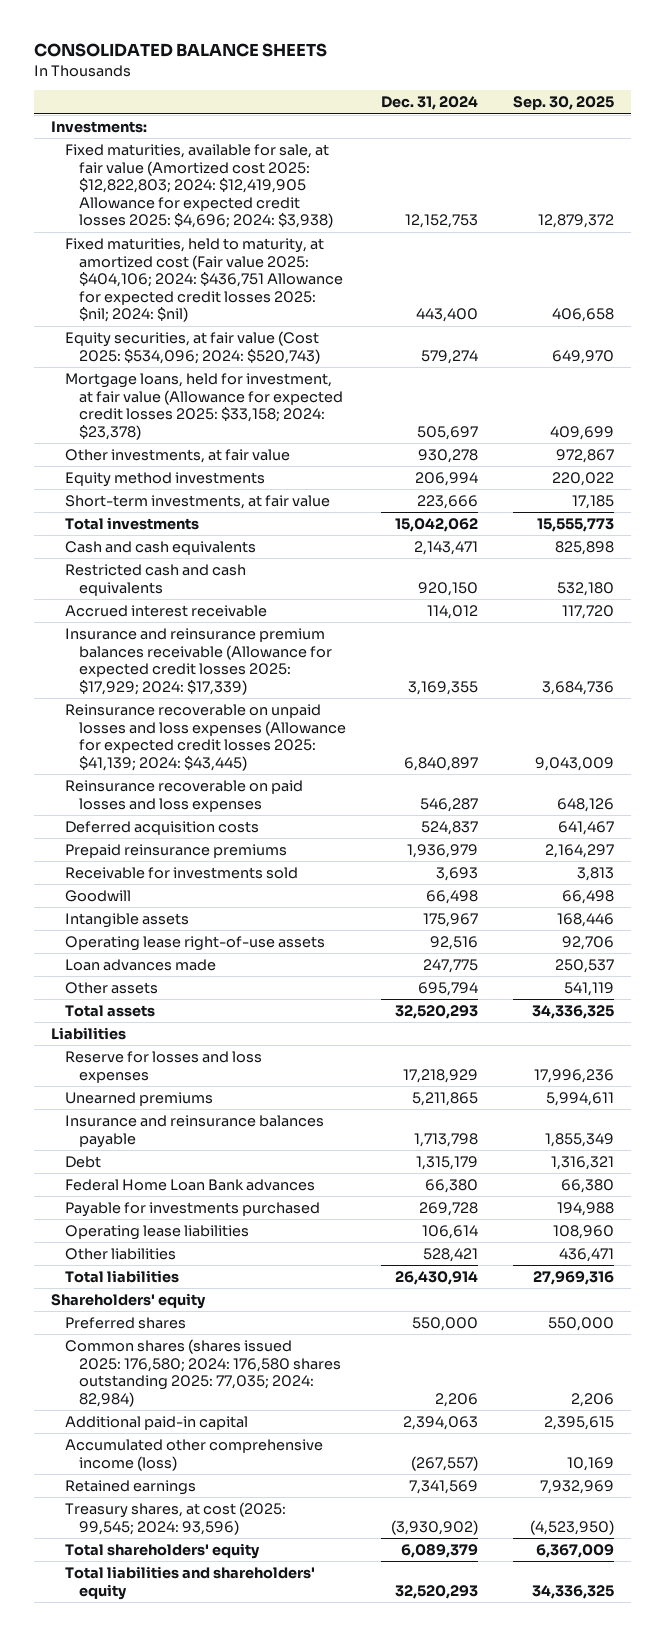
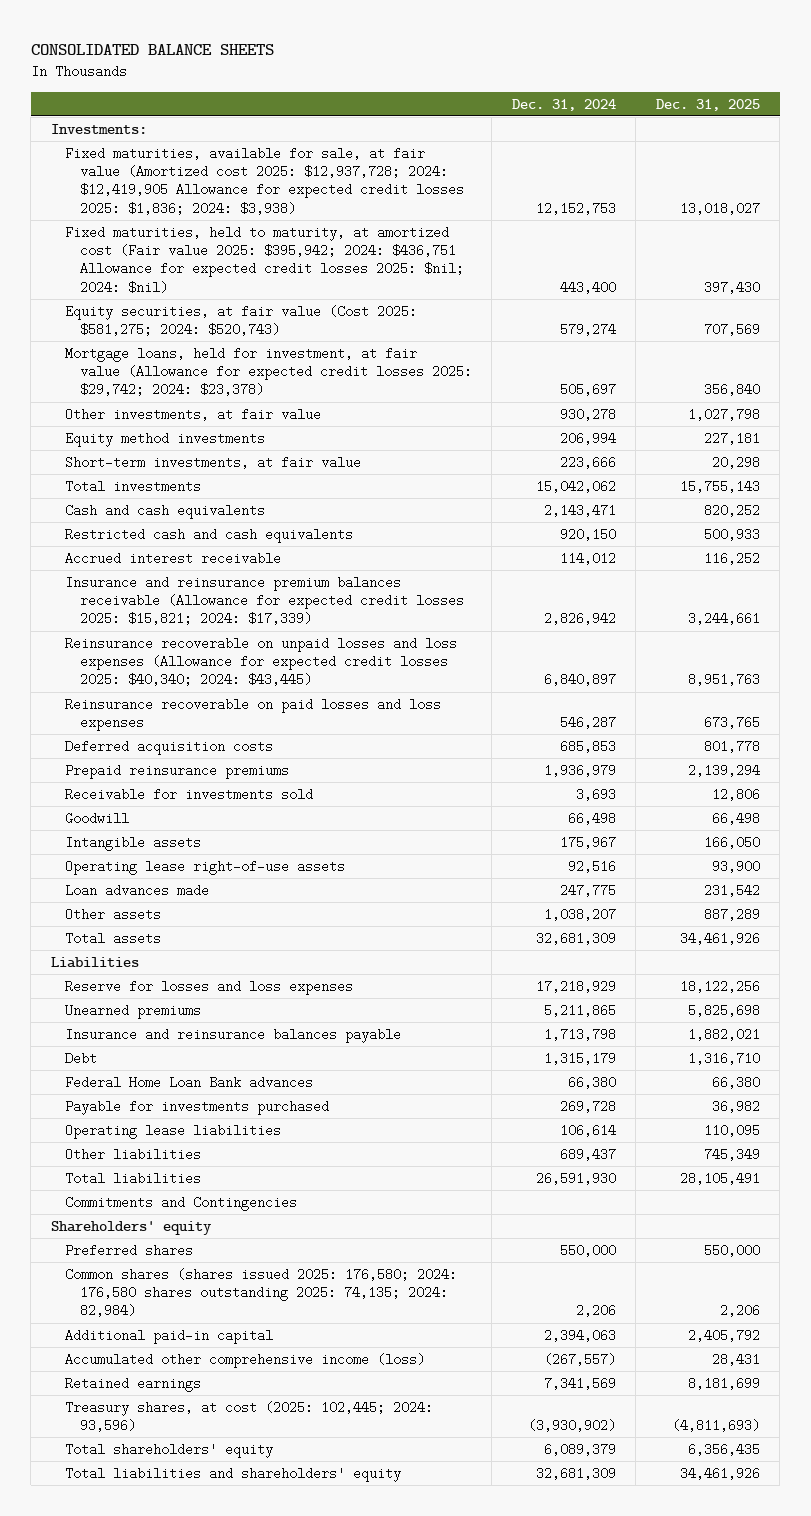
[513,96,615,111] Sep. 30, 2025 -> none
none -> [655,98,760,111] Dec. 31, 2025
[65,144,334,229] Fixed maturities, available for sale, at fair value (Amortized cost 2025: $12,822,803; 2024: $12,419,905 Allowance for expected credit losses 2025: $4,696; 2024: $3,938) -> [65,146,464,215] Fixed maturities, available for sale, at fair value (Amortized cost 2025: $12,937,728; 2024: $12,419,905 Allowance for expected credit losses 2025: $1,836; 2024: $3,938)
[65,238,344,323] Fixed maturities, held to maturity, at amortized cost (Fair value 2025: $404,106; 2024: $436,751 Allowance for expected credit losses 2025: $nil; 2024: $nil) -> [65,225,464,294] Fixed maturities, held to maturity, at amortized cost (Fair value 2025: $395,942; 2024: $436,751 Allowance for expected credit losses 2025: $nil; 2024: $nil)
[65,331,321,364] Equity securities, at fair value (Cost 2025: $534,096; 2024: $520,743) -> [65,304,418,337] Equity securities, at fair value (Cost 2025: $581,275; 2024: $520,743)
[65,373,344,440] Mortgage loans, held for investment, at fair value (Allowance for expected credit losses 2025: $33,158; 2024: $23,378) -> [65,346,472,397] Mortgage loans, held for investment, at fair value (Allowance for expected credit losses 2025: $29,742; 2024: $23,378)
[65,628,333,695] Insurance and reinsurance premium balances receivable (Allowance for expected credit losses 2025: $17,929; 2024: $17,339) -> [65,575,464,626] Insurance and reinsurance premium balances receivable (Allowance for expected credit losses 2025: $15,821; 2024: $17,339)
[408,680,479,695] 3,169,355 -> [543,612,616,626] 2,826,942
[65,704,347,771] Reinsurance recoverable on unpaid losses and loss expenses (Allowance for expected credit losses 2025: $41,139; 2024: $43,445) -> [65,636,458,687] Reinsurance recoverable on unpaid losses and loss expenses (Allowance for expected credit losses 2025: $40,340; 2024: $43,445)
[421,821,479,836] 524,837 -> [559,739,616,753] 685,853
[418,982,479,997] 695,794 -> [543,907,616,921] 1,038,207
[395,1005,479,1020] 32,520,293 -> [535,931,616,945] 32,681,309
[423,1248,479,1263] 528,421 -> [559,1147,616,1161] 689,437
[395,1271,479,1286] 26,430,914 -> [535,1171,616,1185] 26,591,930
none -> [65,1195,298,1211] Commitments and Contingencies
[65,1339,342,1407] Common shares (shares issued 2025: 176,580; 2024: 176,580 shares outstanding 2025: 77,035; 2024: 82,984) -> [65,1267,458,1318] Common shares (shares issued 2025: 176,580; 2024: 176,580 shares outstanding 2025: 74,135; 2024: 82,984)
[65,1502,287,1535] Treasury shares, at cost (2025: 99,545; 2024: 93,596) -> [65,1400,434,1433] Treasury shares, at cost (2025: 102,445; 2024: 93,596)
[395,1584,479,1599] 32,520,293 -> [535,1466,616,1480] 32,681,309

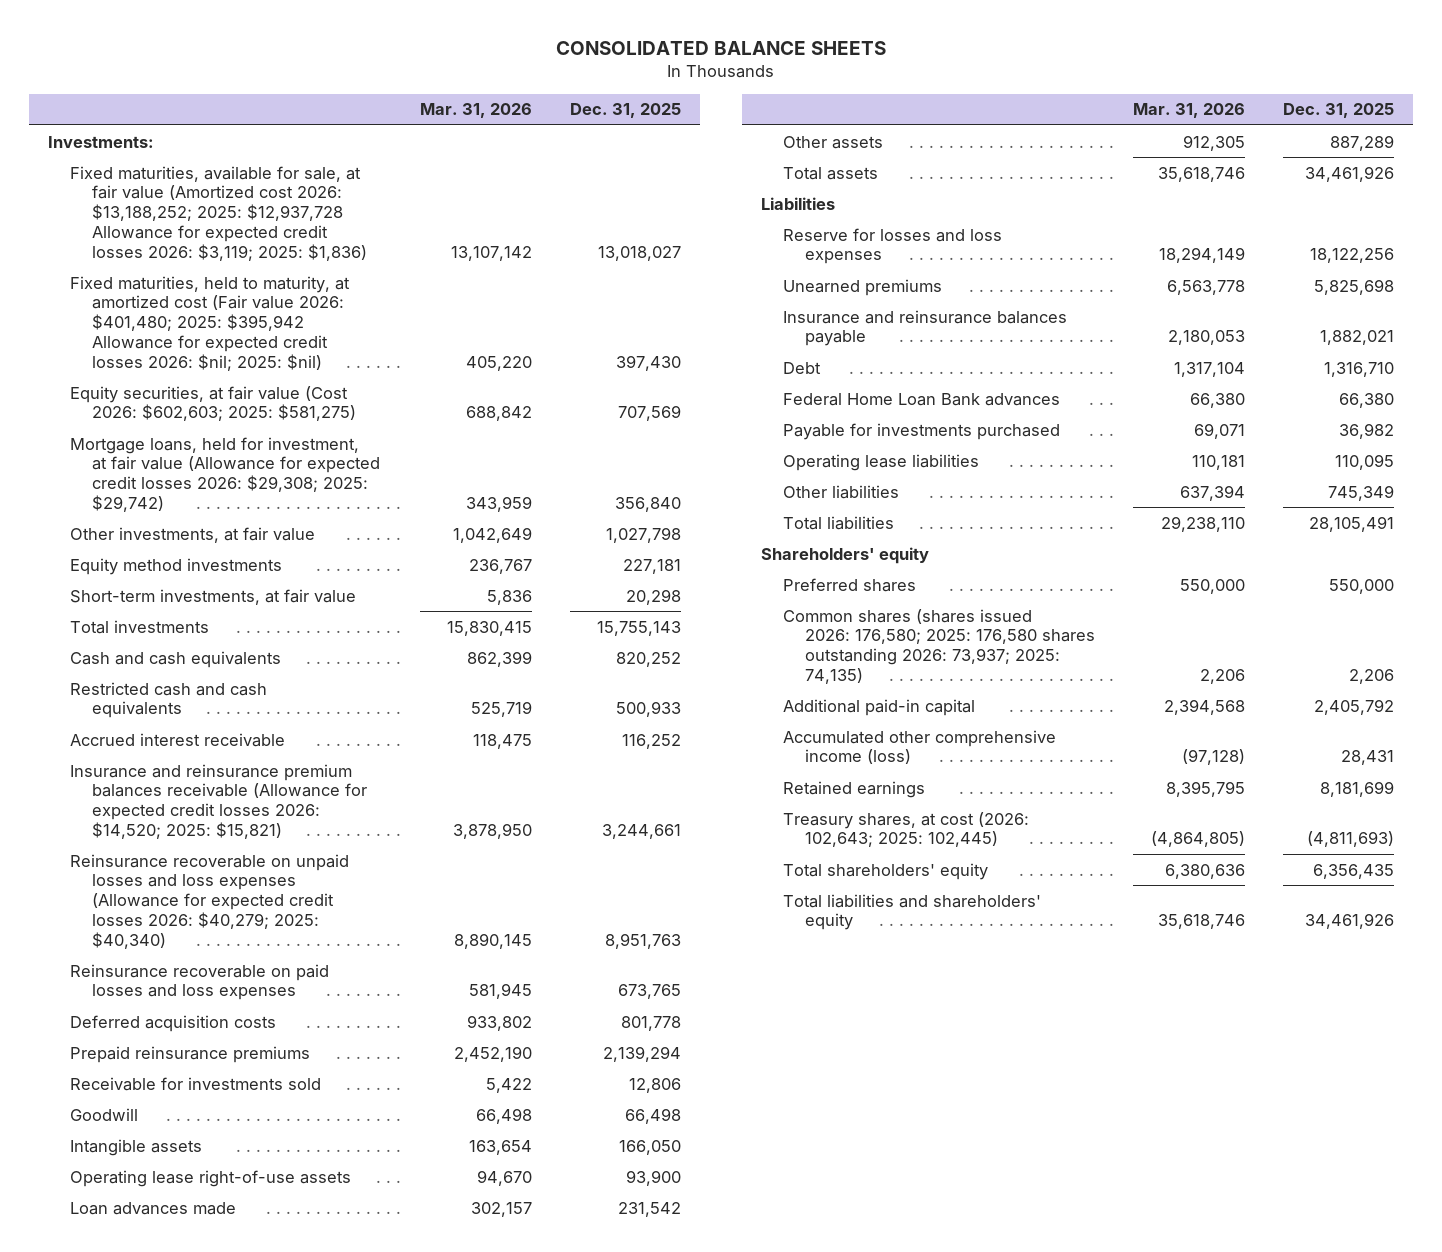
[511,98,616,111] Dec. 31, 2024 -> none
none -> [419,103,532,119] Mar. 31, 2026
[65,146,464,215] Fixed maturities, available for sale, at fair value (Amortized cost 2025: $12,937,728; 2024: $12,419,905 Allowance for expected credit losses 2025: $1,836; 2024: $3,938) -> [69,165,367,261] Fixed maturities, available for sale, at fair value (Amortized cost 2026: $13,188,252; 2025: $12,937,728 Allowance for expected credit losses 2026: $3,119; 2025: $1,836)
[65,225,464,294] Fixed maturities, held to maturity, at amortized cost (Fair value 2025: $395,942; 2024: $436,751 Allowance for expected credit losses 2025: $nil; 2024: $nil) -> [69,275,350,371] Fixed maturities, held to maturity, at amortized cost (Fair value 2026: $401,480; 2025: $395,942 Allowance for expected credit losses 2026: $nil; 2025: $nil)
[65,304,418,337] Equity securities, at fair value (Cost 2025: $581,275; 2024: $520,743) -> [69,385,356,422] Equity securities, at fair value (Cost 2026: $602,603; 2025: $581,275)
[65,346,472,397] Mortgage loans, held for investment, at fair value (Allowance for expected credit losses 2025: $29,742; 2024: $23,378) -> [69,436,380,512] Mortgage loans, held for investment, at fair value (Allowance for expected credit losses 2026: $29,308; 2025: $29,742)
[65,575,464,626] Insurance and reinsurance premium balances receivable (Allowance for expected credit losses 2025: $15,821; 2024: $17,339) -> [69,763,367,839] Insurance and reinsurance premium balances receivable (Allowance for expected credit losses 2026: $14,520; 2025: $15,821)
[65,636,458,687] Reinsurance recoverable on unpaid losses and loss expenses (Allowance for expected credit losses 2025: $40,340; 2024: $43,445) -> [69,853,349,949] Reinsurance recoverable on unpaid losses and loss expenses (Allowance for expected credit losses 2026: $40,279; 2025: $40,340)
[65,1195,298,1211] Commitments and Contingencies -> none
[65,1267,458,1318] Common shares (shares issued 2025: 176,580; 2024: 176,580 shares outstanding 2025: 74,135; 2024: 82,984) -> [782,608,1095,684] Common shares (shares issued 2026: 176,580; 2025: 176,580 shares outstanding 2026: 73,937; 2025: 74,135)
[65,1400,434,1433] Treasury shares, at cost (2025: 102,445; 2024: 93,596) -> [782,811,1029,848] Treasury shares, at cost (2026: 102,643; 2025: 102,445)

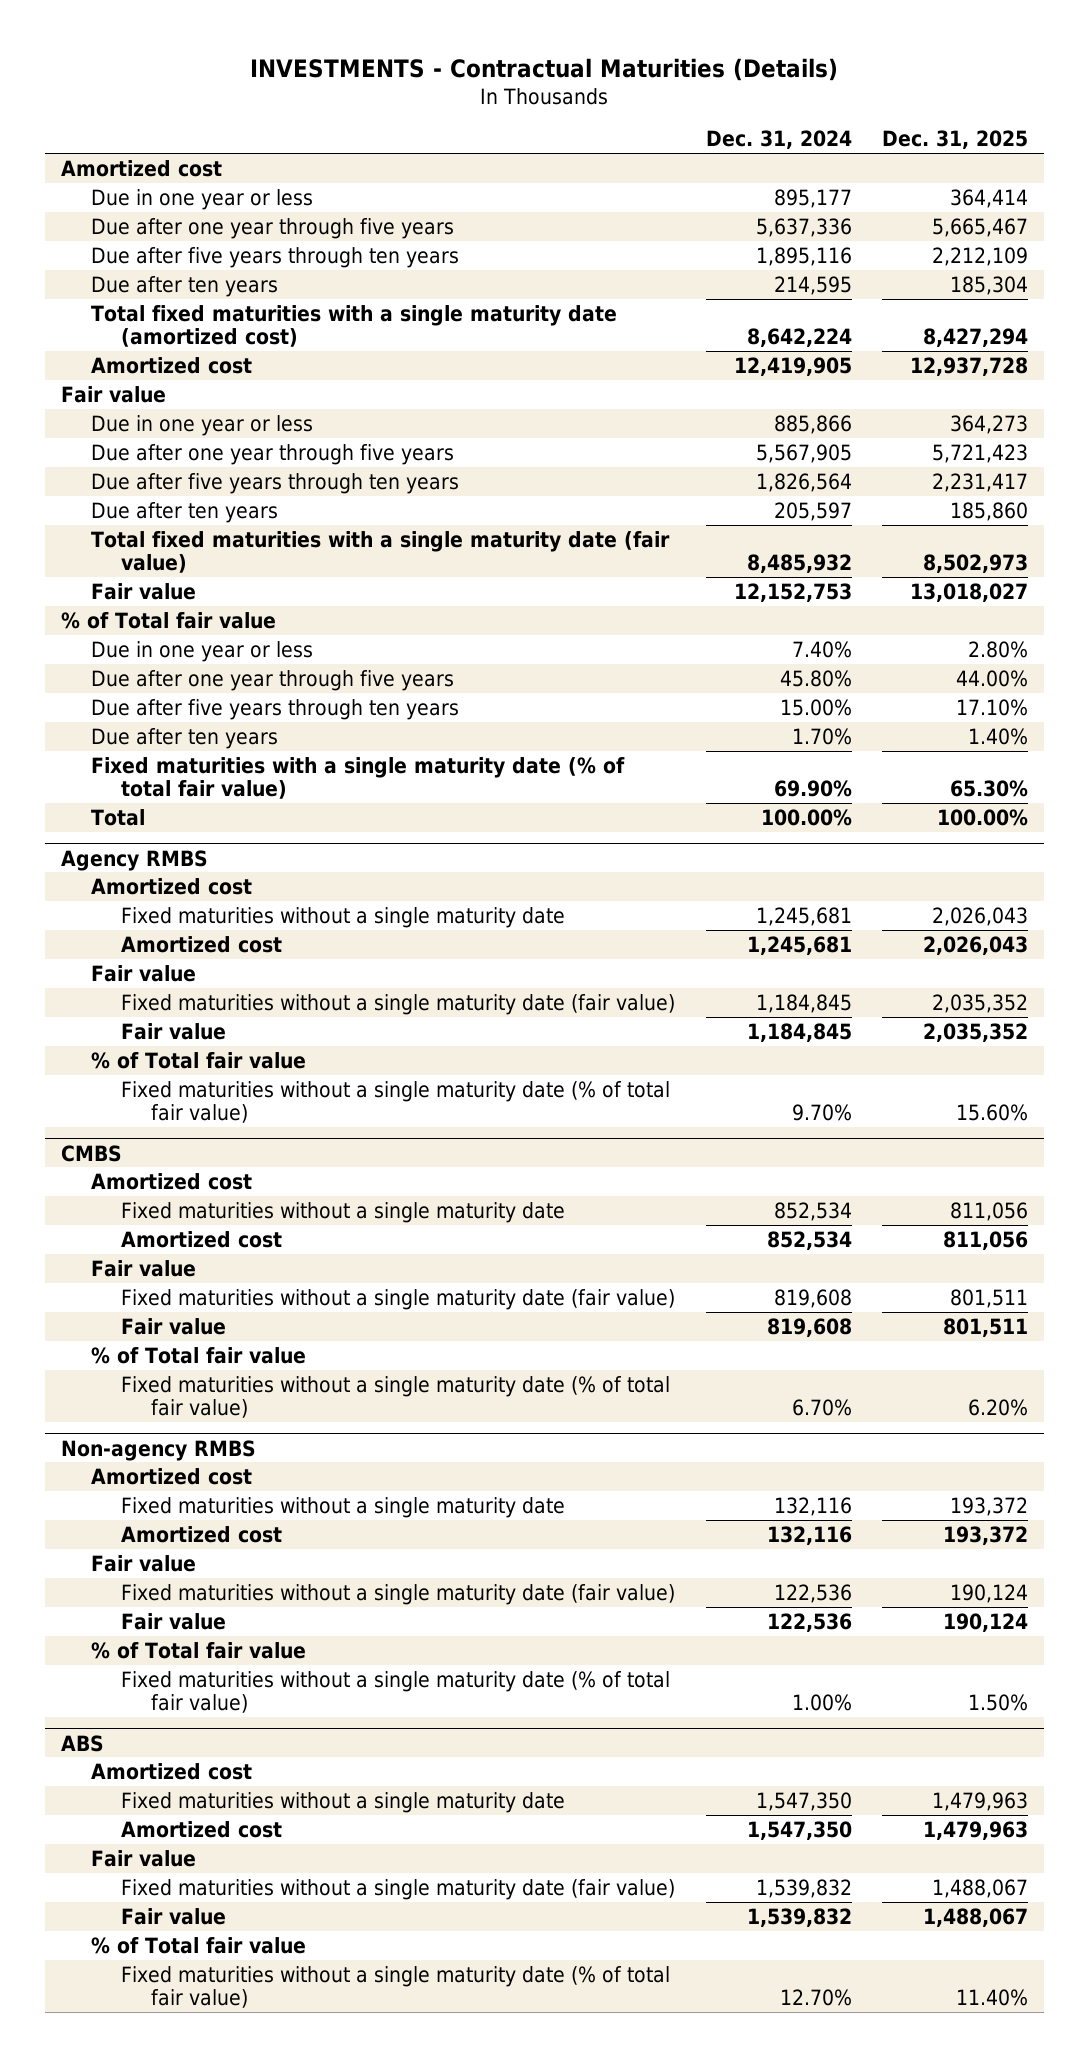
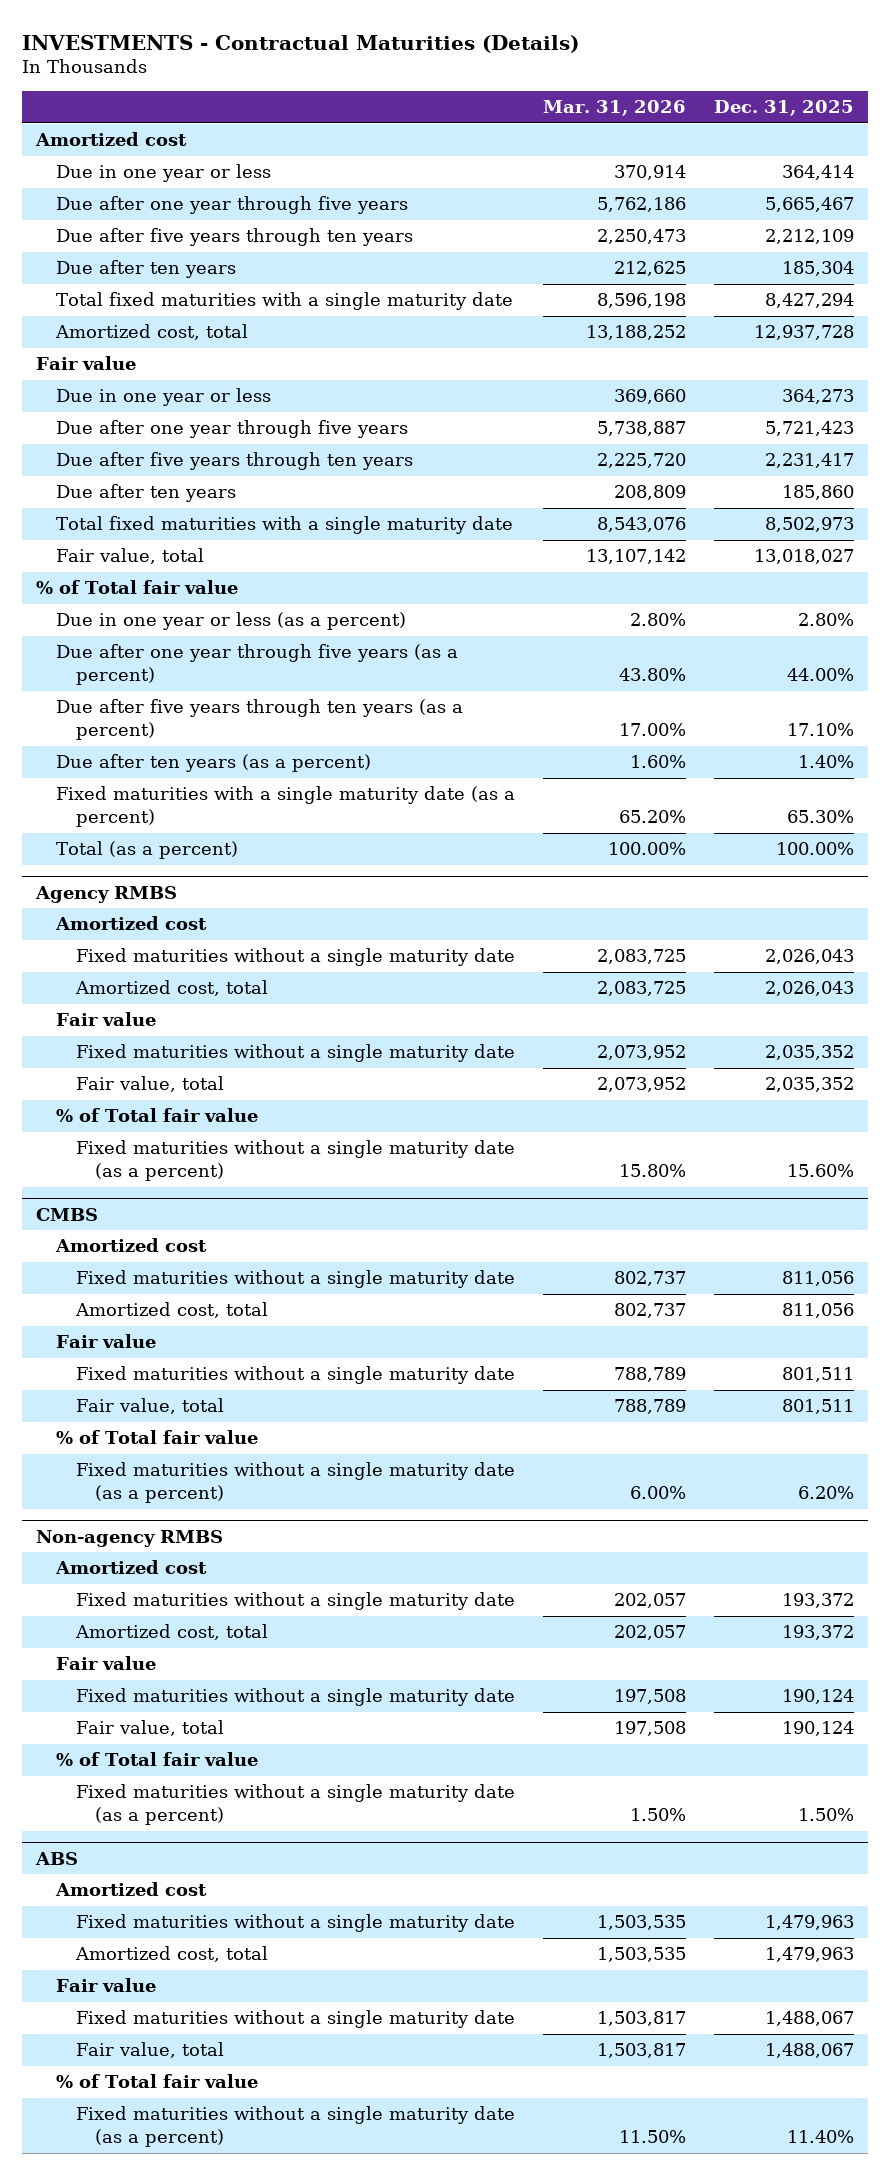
[705,130,852,150] Dec. 31, 2024 -> none
none -> [542,100,686,117] Mar. 31, 2026
[90,304,617,348] Total fixed maturities with a single maturity date (amortized cost) -> [55,292,513,311] Total fixed maturities with a single maturity date
[90,356,252,374] Amortized cost -> [54,324,248,341] Amortized cost, total
[90,530,670,574] Total fixed maturities with a single maturity date (fair value) -> [55,516,513,535] Total fixed maturities with a single maturity date
[90,582,196,600] Fair value -> [55,548,204,565] Fair value, total
[90,640,313,662] Due in one year or less -> [55,612,406,631] Due in one year or less (as a percent)
[90,669,454,691] Due after one year through five years -> [55,644,458,686] Due after one year through five years (as a percent)
[90,698,459,720] Due after five years through ten years -> [55,699,463,741] Due after five years through ten years (as a percent)
[90,727,278,749] Due after ten years -> [55,754,371,773] Due after ten years (as a percent)
[90,756,625,800] Fixed maturities with a single maturity date (% of total fair value) -> [55,786,515,828] Fixed maturities with a single maturity date (as a percent)
[90,808,145,826] Total -> [55,841,238,860] Total (as a percent)
[121,935,283,953] Amortized cost -> [74,980,268,997] Amortized cost, total
[121,993,676,1015] Fixed maturities without a single maturity date (fair value) -> [75,1044,515,1063] Fixed maturities without a single maturity date
[121,1022,227,1040] Fair value -> [75,1076,224,1093] Fair value, total
[121,1080,671,1124] Fixed maturities without a single maturity date (% of total fair value) -> [75,1140,515,1182] Fixed maturities without a single maturity date (as a percent)
[121,1230,283,1248] Amortized cost -> [74,1302,268,1319] Amortized cost, total
[121,1288,676,1310] Fixed maturities without a single maturity date (fair value) -> [75,1366,515,1385] Fixed maturities without a single maturity date
[121,1317,227,1335] Fair value -> [75,1398,224,1415] Fair value, total
[121,1375,671,1419] Fixed maturities without a single maturity date (% of total fair value) -> [75,1462,515,1504] Fixed maturities without a single maturity date (as a percent)
[121,1525,283,1543] Amortized cost -> [74,1624,268,1641] Amortized cost, total
[121,1583,676,1605] Fixed maturities without a single maturity date (fair value) -> [75,1688,515,1707] Fixed maturities without a single maturity date
[121,1612,227,1630] Fair value -> [75,1720,224,1737] Fair value, total
[121,1670,671,1714] Fixed maturities without a single maturity date (% of total fair value) -> [75,1784,515,1826] Fixed maturities without a single maturity date (as a percent)
[121,1820,283,1838] Amortized cost -> [74,1946,268,1963] Amortized cost, total
[121,1878,676,1900] Fixed maturities without a single maturity date (fair value) -> [75,2010,515,2029] Fixed maturities without a single maturity date
[121,1907,227,1925] Fair value -> [75,2042,224,2059] Fair value, total
[121,1965,671,2009] Fixed maturities without a single maturity date (% of total fair value) -> [75,2106,515,2148] Fixed maturities without a single maturity date (as a percent)

